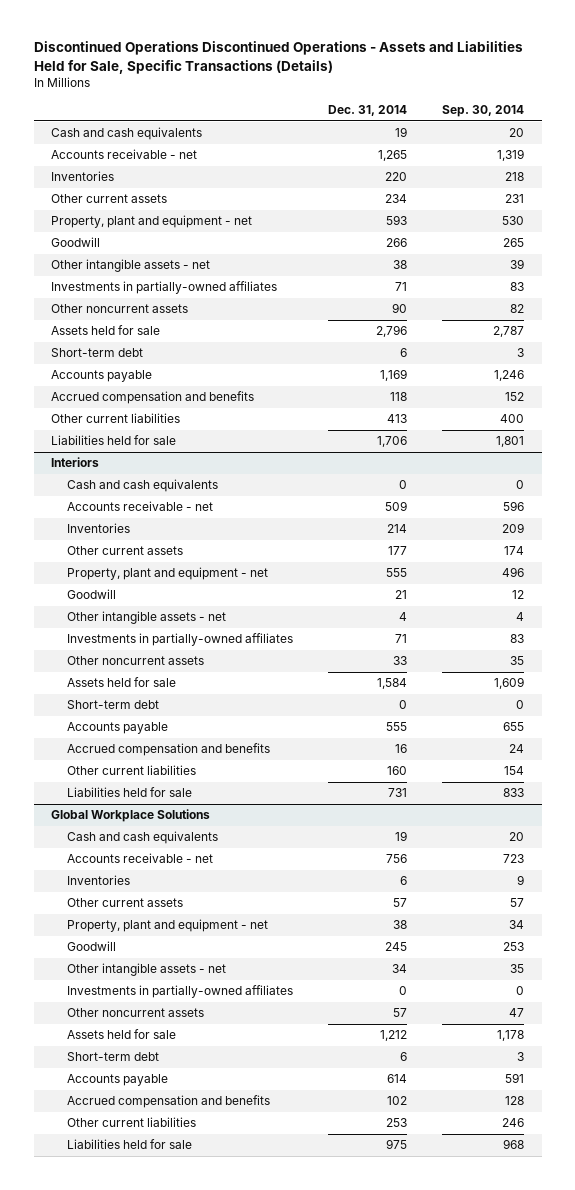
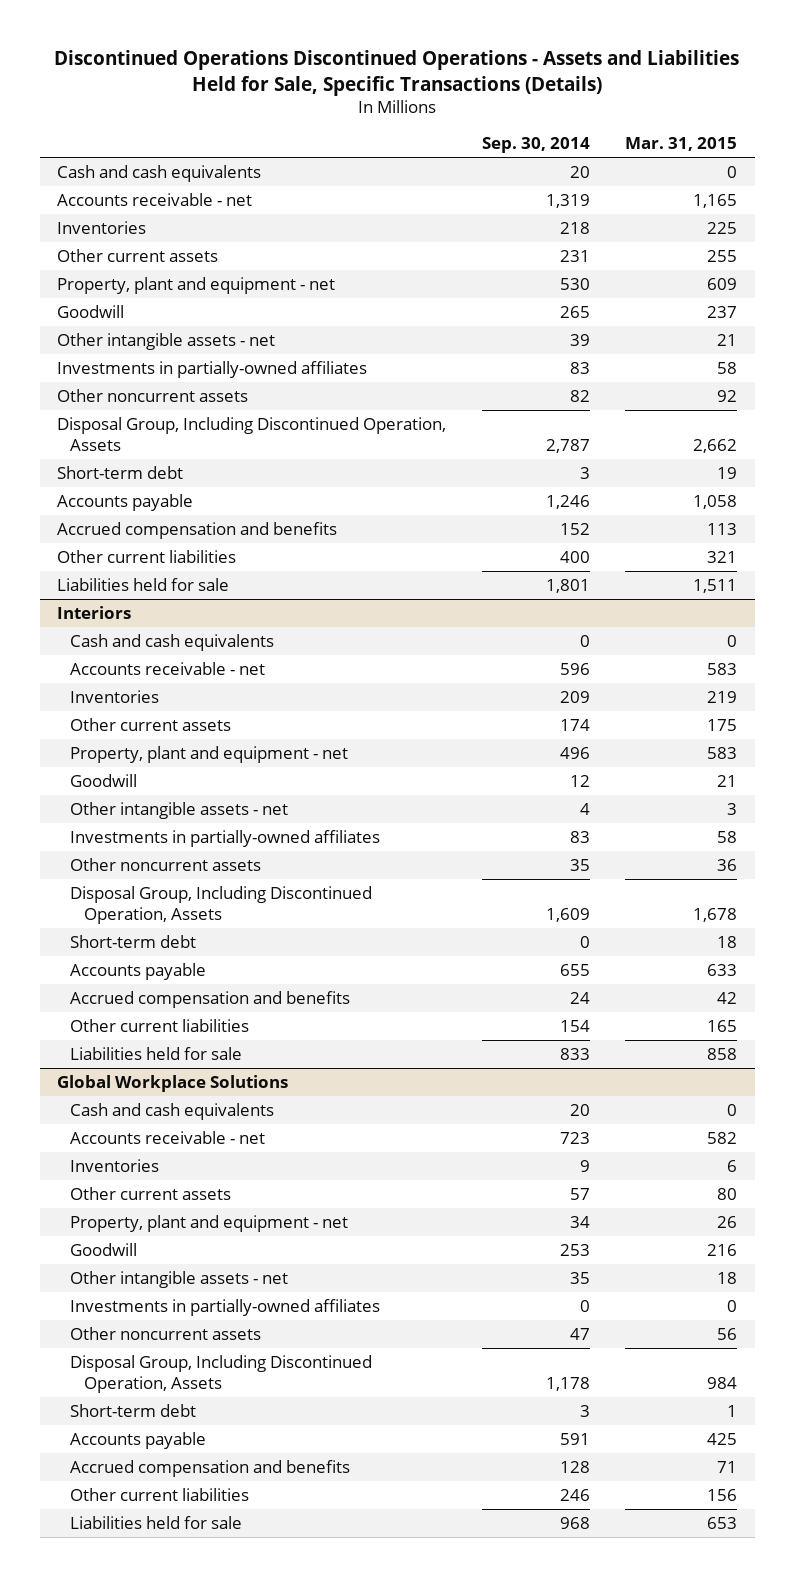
[328,104,408,116] Dec. 31, 2014 -> none
none -> [625,137,738,152] Mar. 31, 2015
[50,325,160,336] Assets held for sale -> [57,416,447,451] Disposal Group, Including Discontinued Operation, Assets
[67,677,177,688] Assets held for sale -> [70,885,373,924] Disposal Group, Including Discontinued Operation, Assets
[67,1029,177,1040] Assets held for sale -> [70,1354,373,1393] Disposal Group, Including Discontinued Operation, Assets

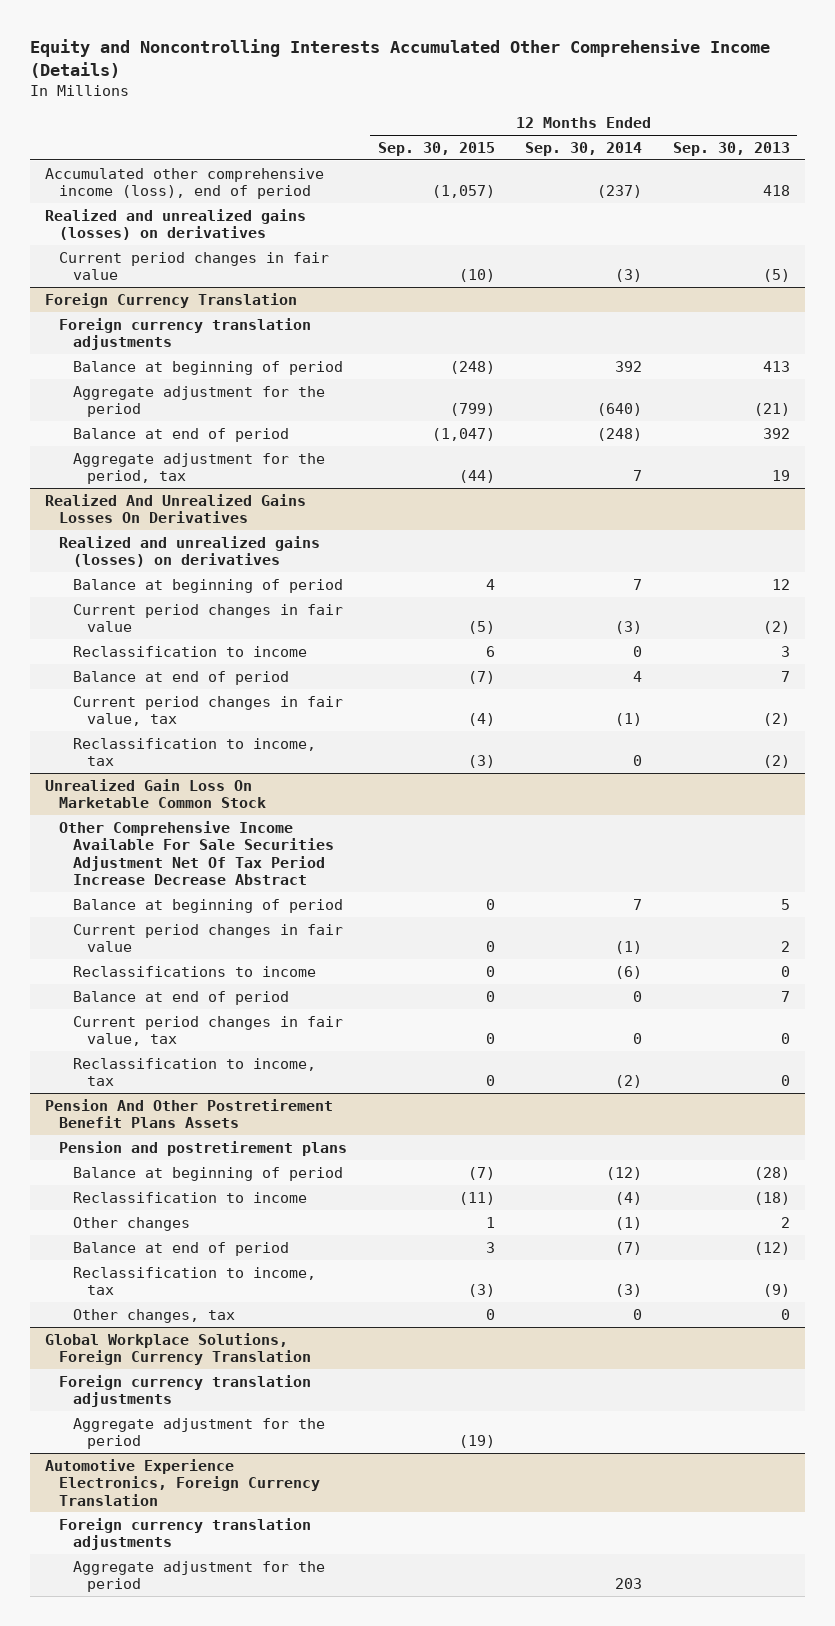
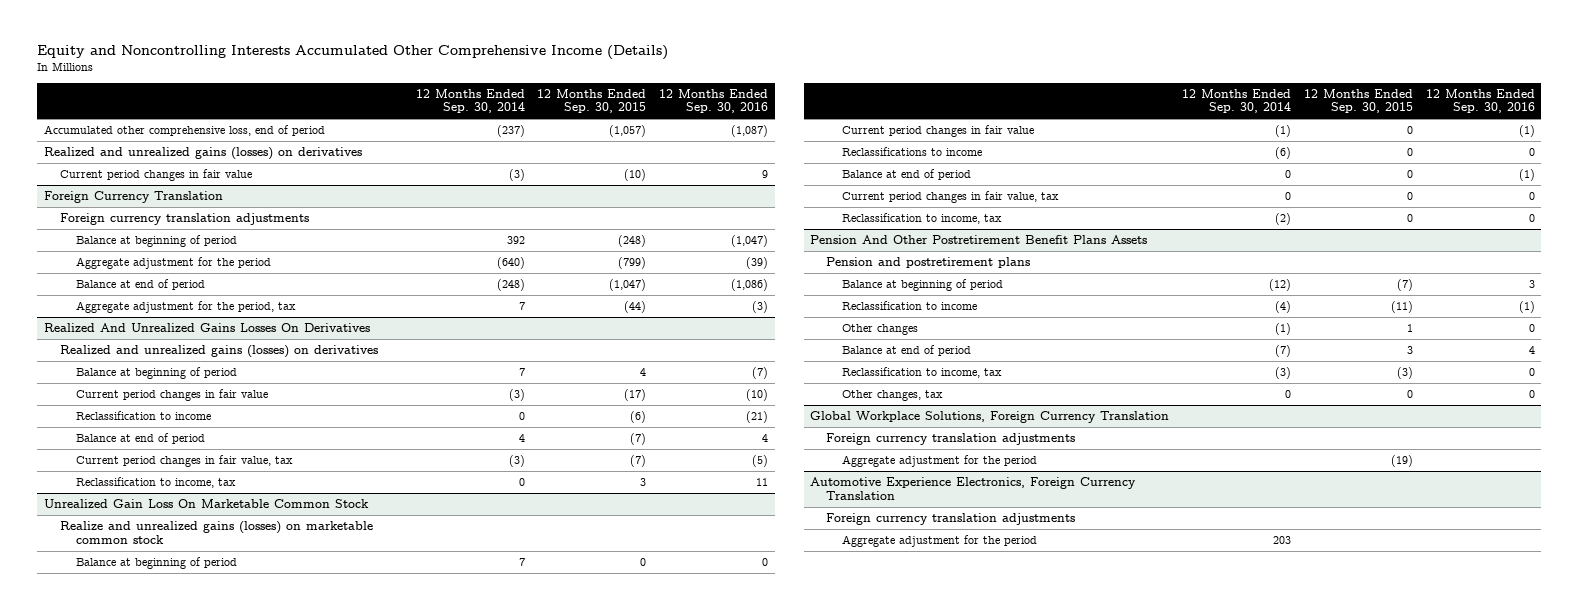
[672,141,790,156] Sep. 30, 2013 -> none
none -> [659,88,769,114] 12 Months Ended Sep. 30, 2016
[45,167,325,200] Accumulated other comprehensive income (loss), end of period -> [43,124,325,136] Accumulated other comprehensive loss, end of period
[467,621,495,635] (5) -> [624,388,647,401] (17)
[485,645,495,657] 6 -> [630,410,647,423] (6)
[467,713,495,727] (4) -> [630,454,647,467] (7)
[615,713,643,727] (1) -> [508,454,525,467] (3)
[467,755,495,769] (3) -> [640,477,647,486] 3
[59,820,334,885] Other Comprehensive Income Available For Sale Securities Adjustment Net Of Tax Period Increase Decrease Abstract -> [59,520,373,544] Realize and unrealized gains (losses) on marketable common stock

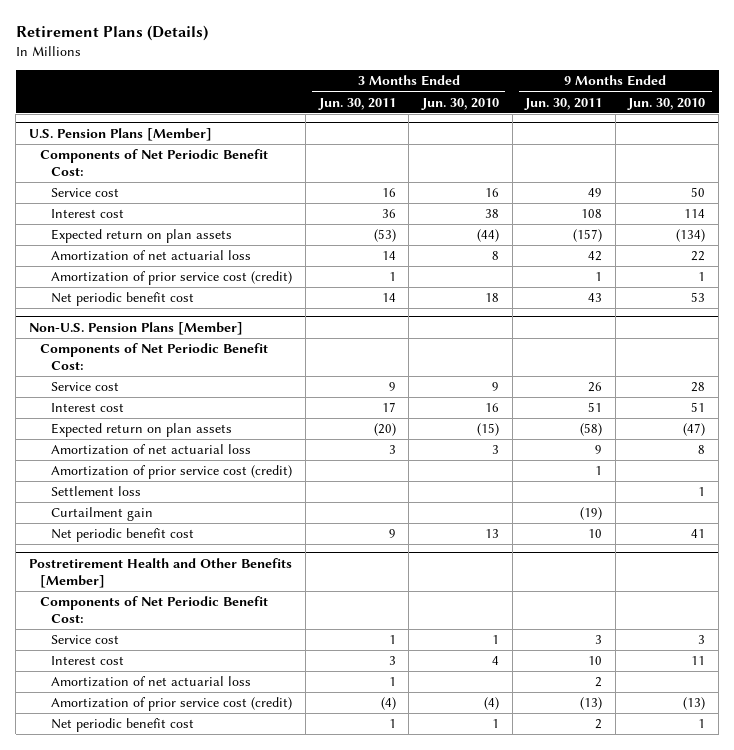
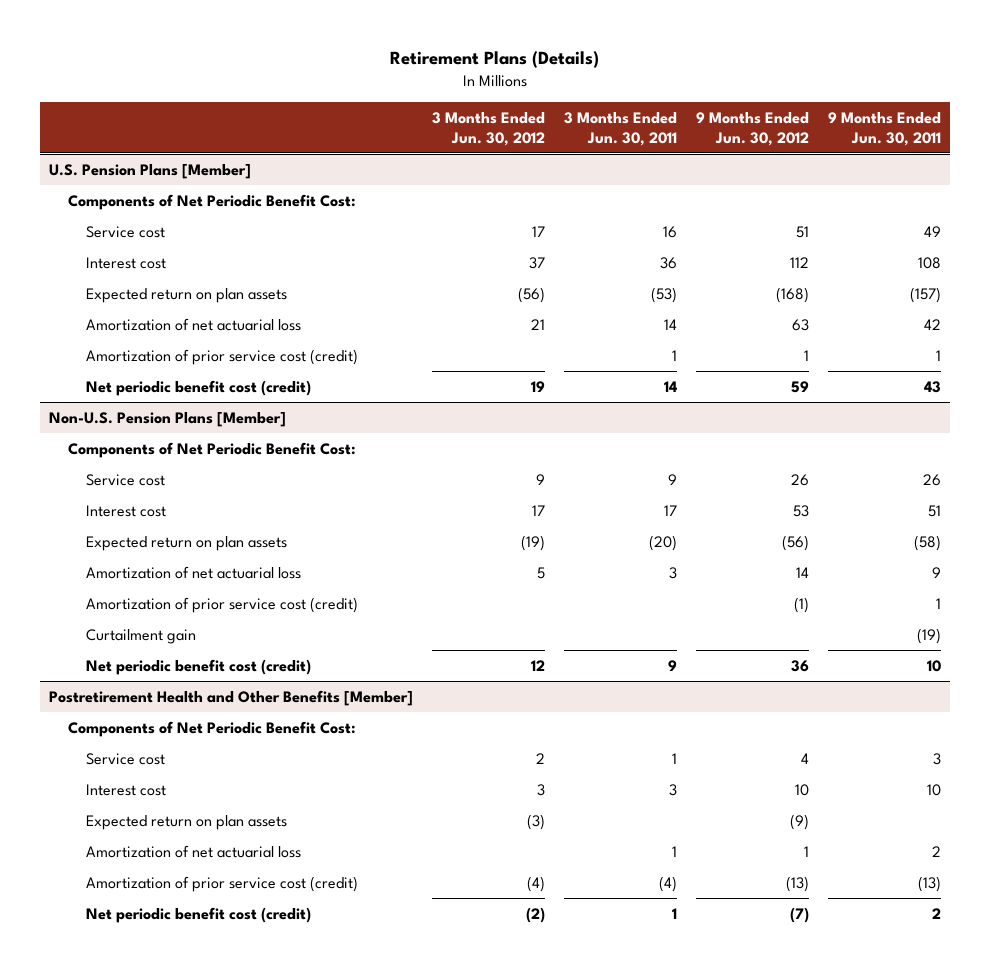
[420,97,499,110] Jun. 30, 2010 -> none
[627,97,706,110] Jun. 30, 2010 -> none
none -> [431,111,545,146] 3 Months Ended Jun. 30, 2012
none -> [695,111,809,146] 9 Months Ended Jun. 30, 2012
[51,292,195,307] Net periodic benefit cost -> [86,379,312,396] Net periodic benefit cost (credit)
[51,486,142,497] Settlement loss -> none
[51,528,195,543] Net periodic benefit cost -> [86,658,312,675] Net periodic benefit cost (credit)
none -> [86,814,288,830] Expected return on plan assets
[51,718,195,733] Net periodic benefit cost -> [86,906,312,923] Net periodic benefit cost (credit)

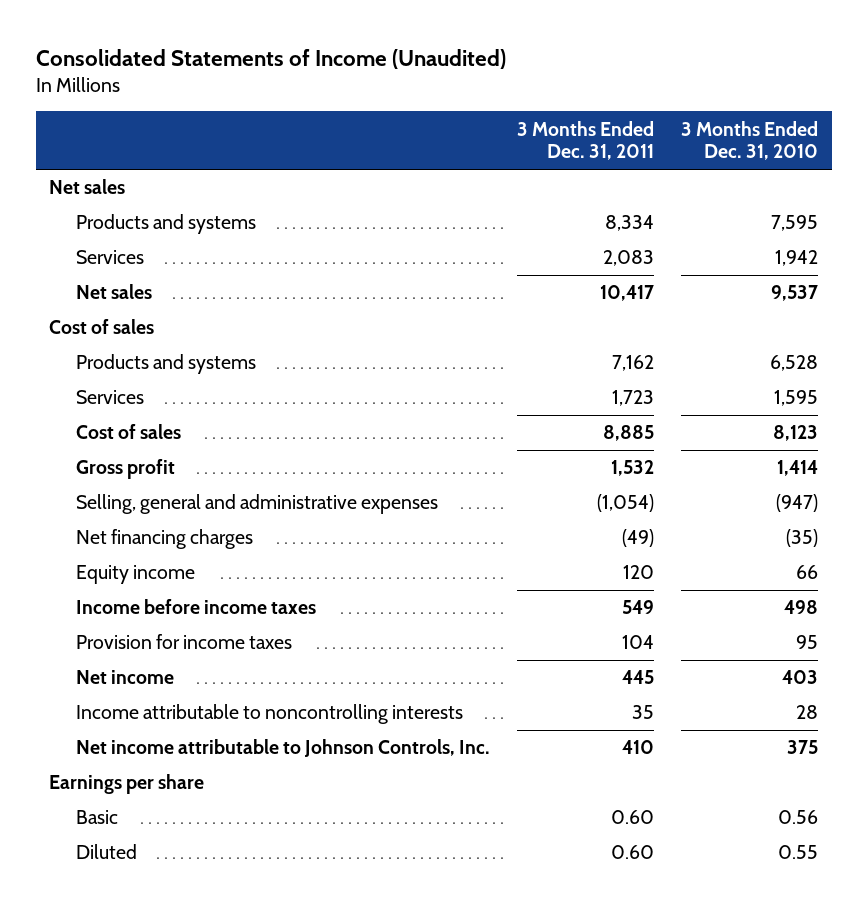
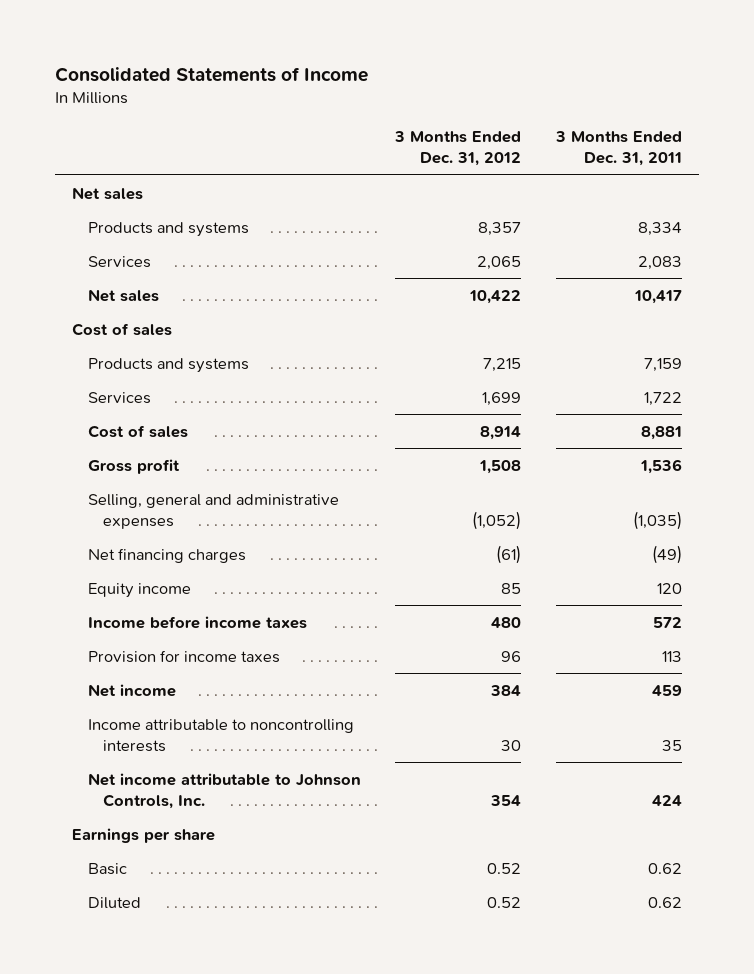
[35,48,506,69] Consolidated Statements of Income (Unaudited) -> [54,66,368,82] Consolidated Statements of Income
[681,120,819,161] 3 Months Ended Dec. 31, 2010 -> none
none -> [394,130,522,167] 3 Months Ended Dec. 31, 2012
[612,355,655,372] 7,162 -> [643,357,682,372] 7,159
[612,390,655,407] 1,723 -> [643,391,682,406] 1,722
[603,425,655,442] 8,885 -> [640,425,682,440] 8,881
[611,460,655,477] 1,532 -> [639,458,682,474] 1,536
[597,494,655,513] (1,054) -> [632,510,682,530] (1,035)
[622,600,655,615] 549 -> [652,616,682,628] 572
[622,635,655,650] 104 -> [661,650,682,662] 113
[622,670,655,685] 445 -> [651,684,682,696] 459
[622,740,655,755] 410 -> [651,794,682,806] 424
[611,810,655,825] 0.60 -> [647,862,682,874] 0.62
[611,845,655,860] 0.60 -> [647,896,682,908] 0.62

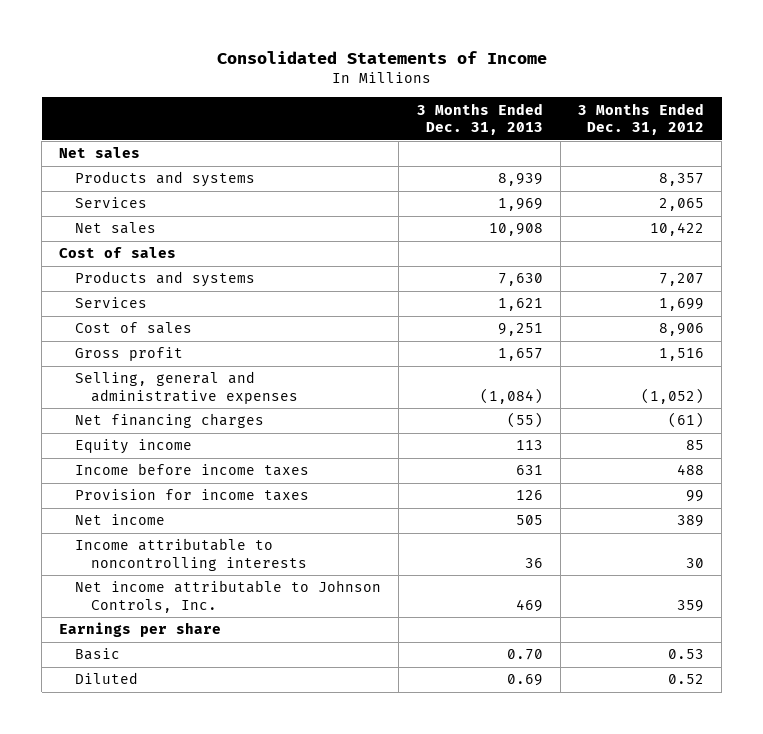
[554,130,682,167] 3 Months Ended Dec. 31, 2011 -> none
none -> [416,102,543,136] 3 Months Ended Dec. 31, 2013
[483,357,522,372] 7,215 -> [658,273,704,287] 7,207
[480,425,522,440] 8,914 -> [658,323,704,337] 8,906
[479,459,522,474] 1,508 -> [658,348,704,362] 1,516
[491,616,522,628] 480 -> [676,464,704,476] 488
[501,650,522,662] 96 -> [685,490,704,503] 99
[490,684,522,696] 384 -> [676,515,704,528] 389
[490,794,522,806] 354 -> [676,599,704,612] 359
[487,862,522,874] 0.52 -> [667,649,704,660] 0.53

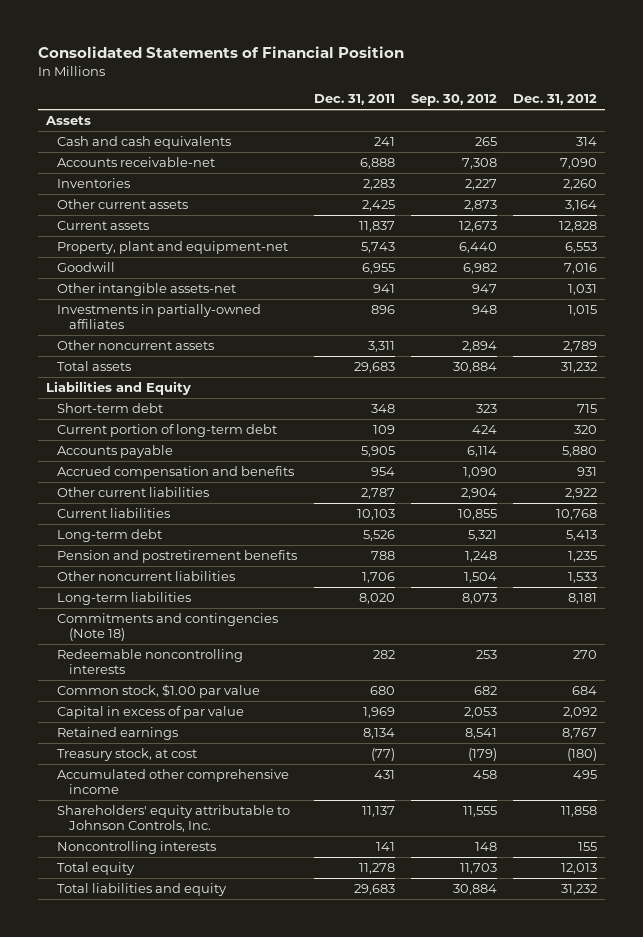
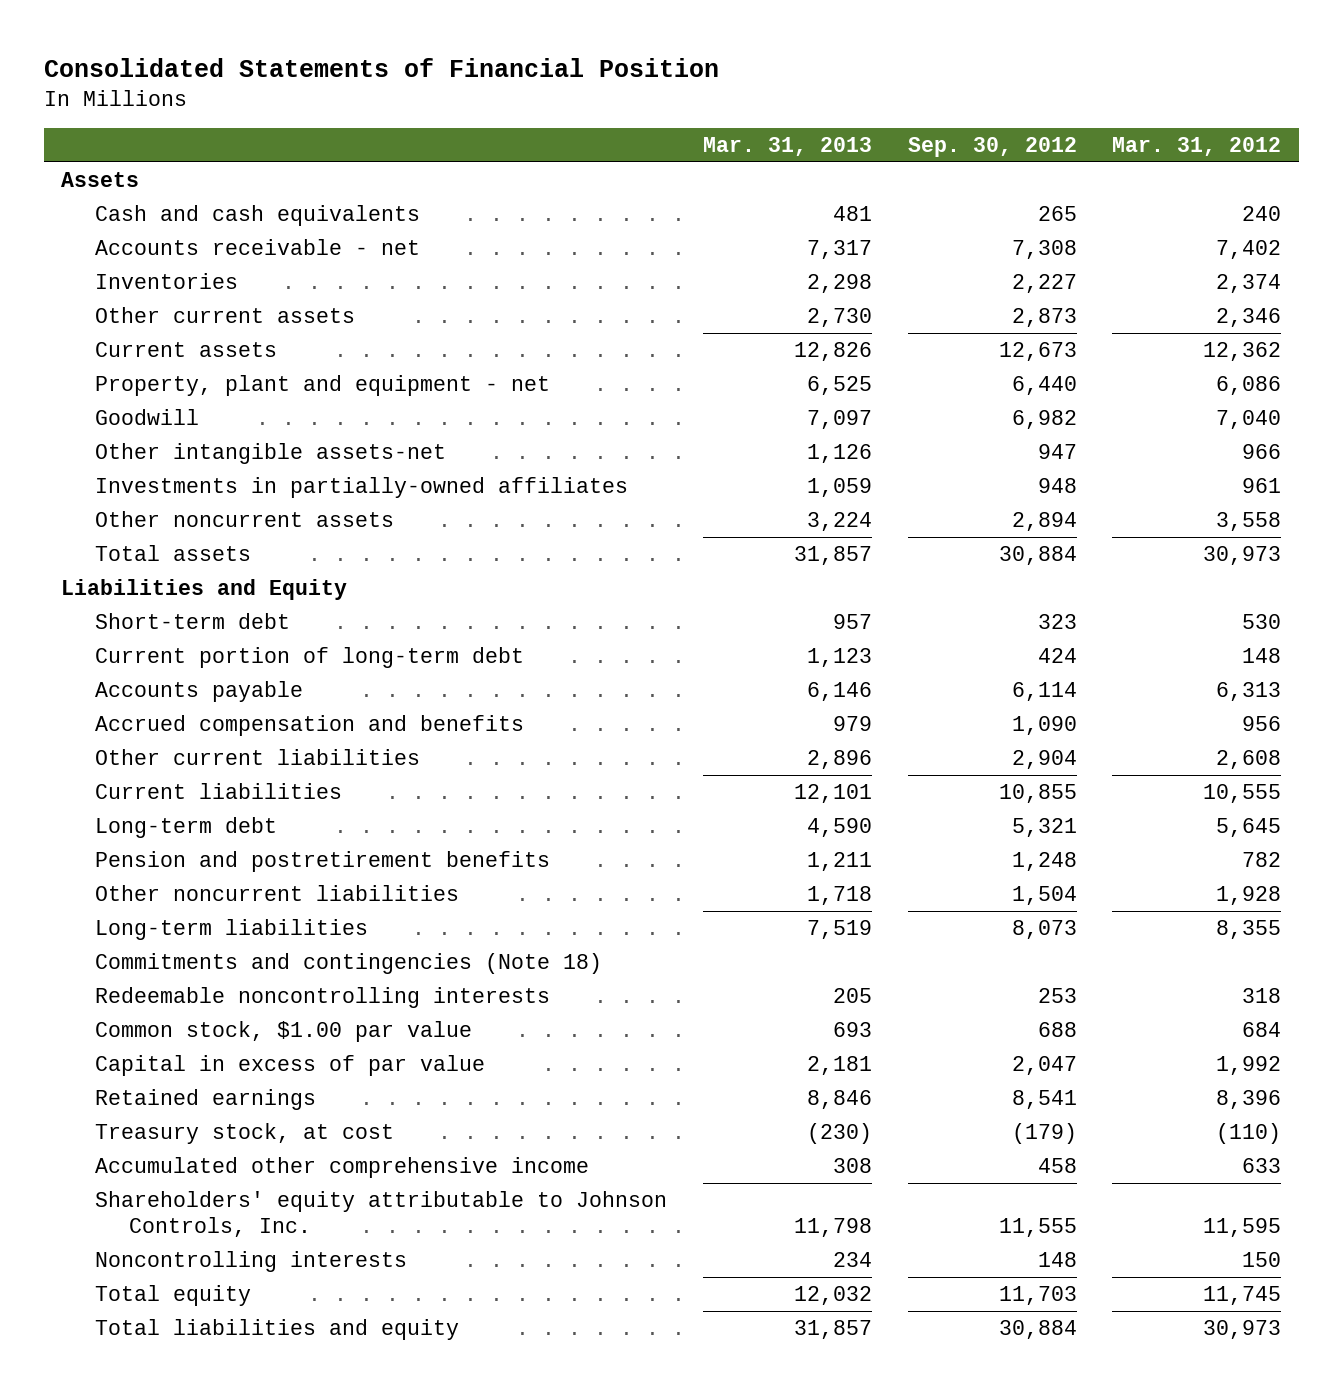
[313,94,395,106] Dec. 31, 2011 -> none
[512,94,597,106] Dec. 31, 2012 -> none
none -> [702,136,872,156] Mar. 31, 2013
none -> [1112,136,1282,156] Mar. 31, 2012
[57,156,216,167] Accounts receivable-net -> [95,239,421,256] Accounts receivable - net
[57,240,289,254] Property, plant and equipment-net -> [95,375,551,397] Property, plant and equipment - net
[473,685,497,695] 682 -> [1037,1022,1077,1038] 688
[463,706,497,718] 2,053 -> [1011,1056,1077,1076] 2,047

